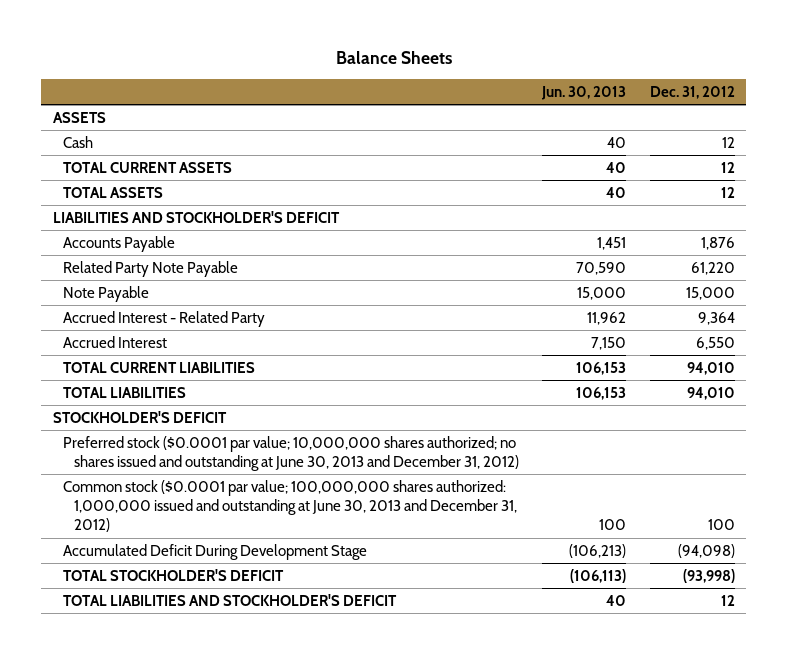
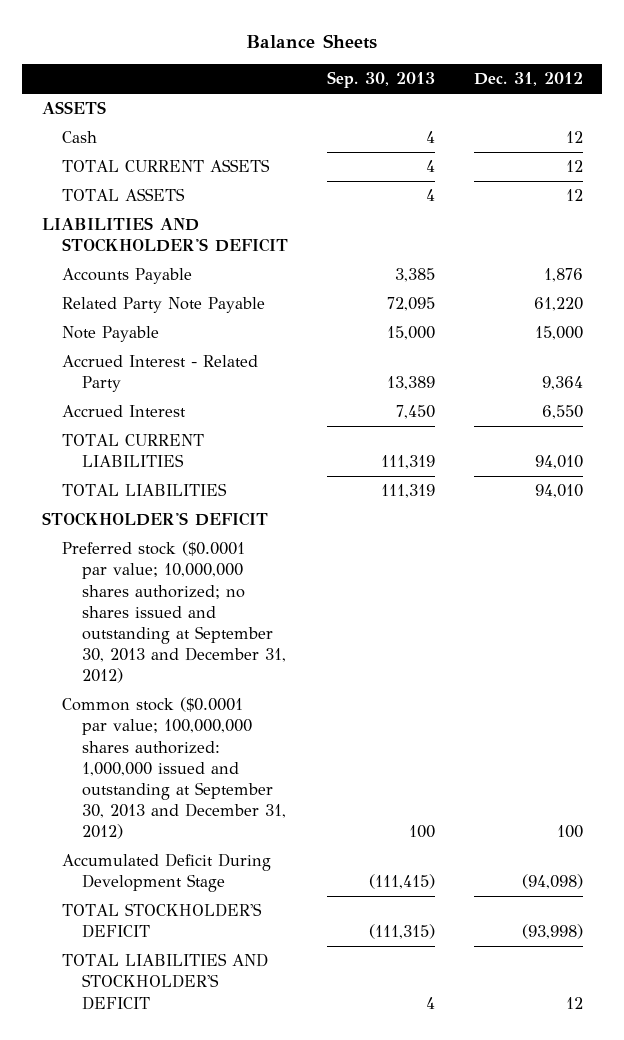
[541,85,627,100] Jun. 30, 2013 -> none
none -> [326,71,435,89] Sep. 30, 2013
[63,435,519,472] Preferred stock ($0.0001 par value; 10,000,000 shares authorized; no shares issued and outstanding at June 30, 2013 and December 31, 2012) -> [61,541,287,683] Preferred stock ($0.0001 par value; 10,000,000 shares authorized; no shares issued and outstanding at September 30, 2013 and December 31, 2012)
[63,479,517,533] Common stock ($0.0001 par value; 100,000,000 shares authorized: 1,000,000 issued and outstanding at June 30, 2013 and December 31, 2012) -> [61,697,287,839] Common stock ($0.0001 par value; 100,000,000 shares authorized: 1,000,000 issued and outstanding at September 30, 2013 and December 31, 2012)

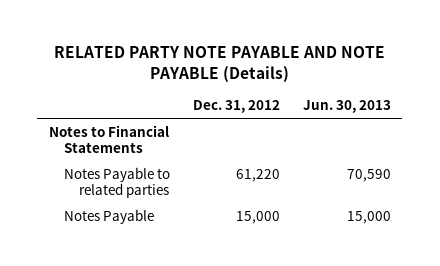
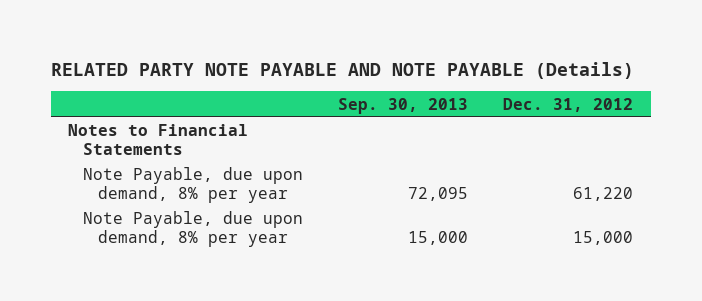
[302,100,391,114] Jun. 30, 2013 -> none
none -> [338,97,469,114] Sep. 30, 2013
[63,166,170,199] Notes Payable to related parties -> [83,167,304,204] Note Payable, due upon demand, 8% per year
[63,208,154,224] Notes Payable -> [83,211,304,248] Note Payable, due upon demand, 8% per year

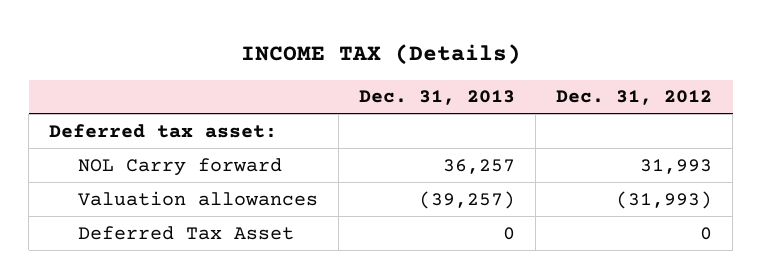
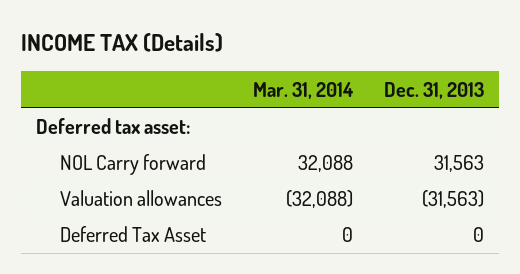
[556,90,713,106] Dec. 31, 2012 -> none
none -> [252,81,354,99] Mar. 31, 2014
[443,158,516,174] 36,257 -> [433,155,484,173] 31,563
[419,190,516,209] (39,257) -> [421,190,484,209] (31,563)

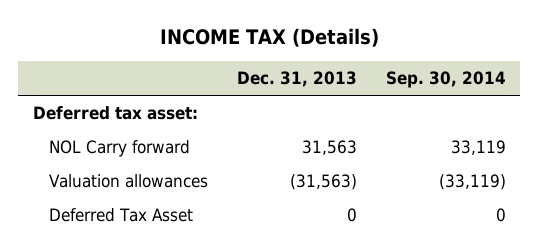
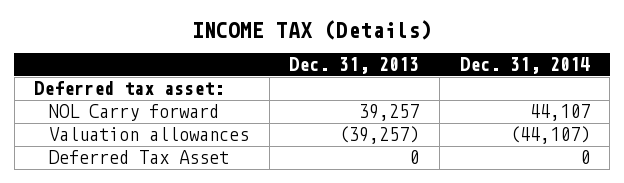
[385,71,506,89] Sep. 30, 2014 -> none
none -> [459,57,590,75] Dec. 31, 2014
[301,140,357,156] 31,563 -> [359,104,420,122] 39,257
[289,174,357,191] (31,563) -> [339,126,420,145] (39,257)

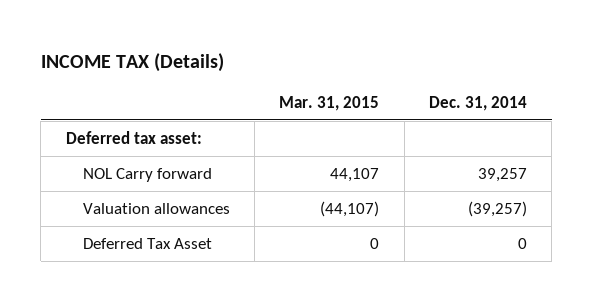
[289,57,420,75] Dec. 31, 2013 -> none
none -> [279,95,380,111] Mar. 31, 2015
[529,104,590,122] 44,107 -> [477,168,527,183] 39,257
[509,126,590,145] (44,107) -> [467,201,527,218] (39,257)

